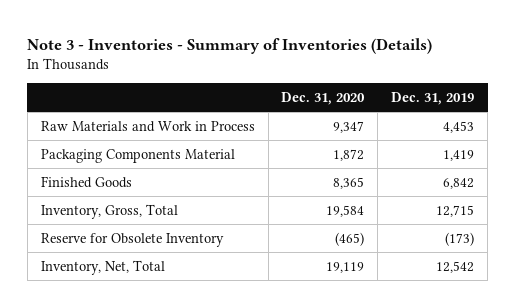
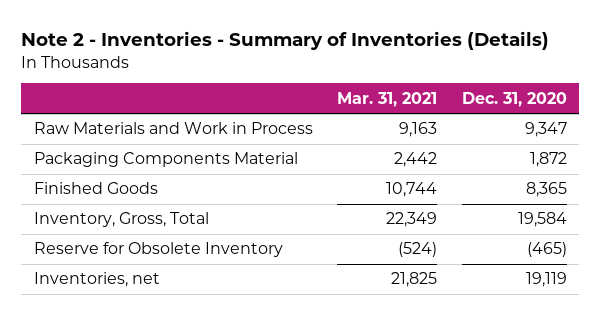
[27,37,433,54] Note 3 - Inventories - Summary of Inventories (Details) -> [21,31,550,51] Note 2 - Inventories - Summary of Inventories (Details)
[391,91,475,105] Dec. 31, 2019 -> none
none -> [337,91,438,107] Mar. 31, 2021
[40,259,165,275] Inventory, Net, Total -> [33,272,160,288] Inventories, net

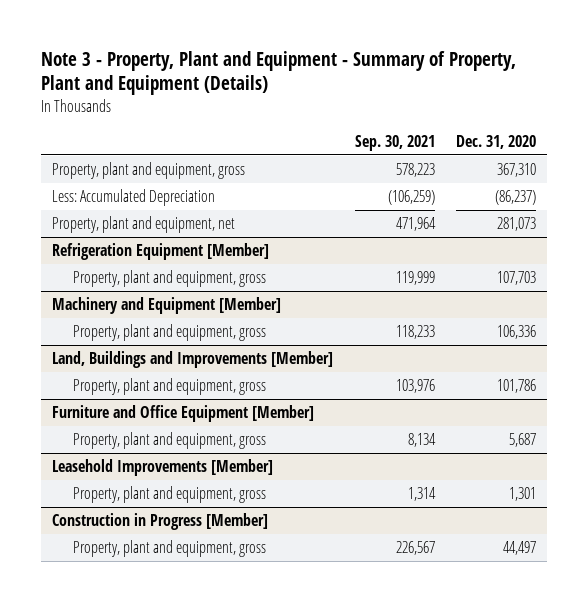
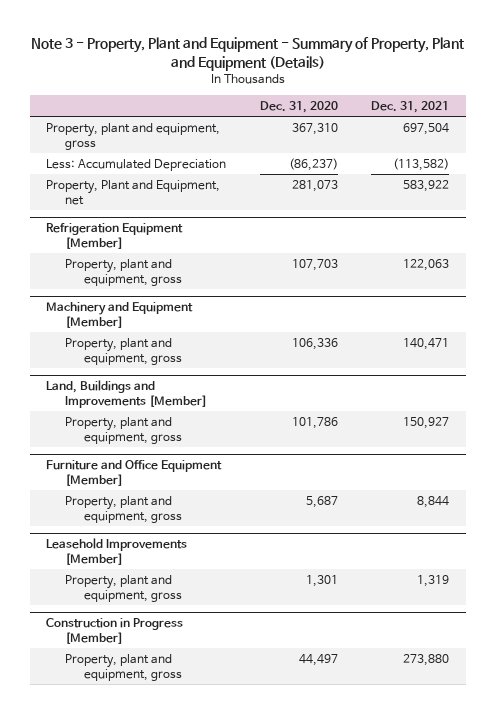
[354,134,435,151] Sep. 30, 2021 -> none
none -> [371,100,450,113] Dec. 31, 2021
[51,216,235,234] Property, plant and equipment, net -> [46,179,221,205] Property, Plant and Equipment, net

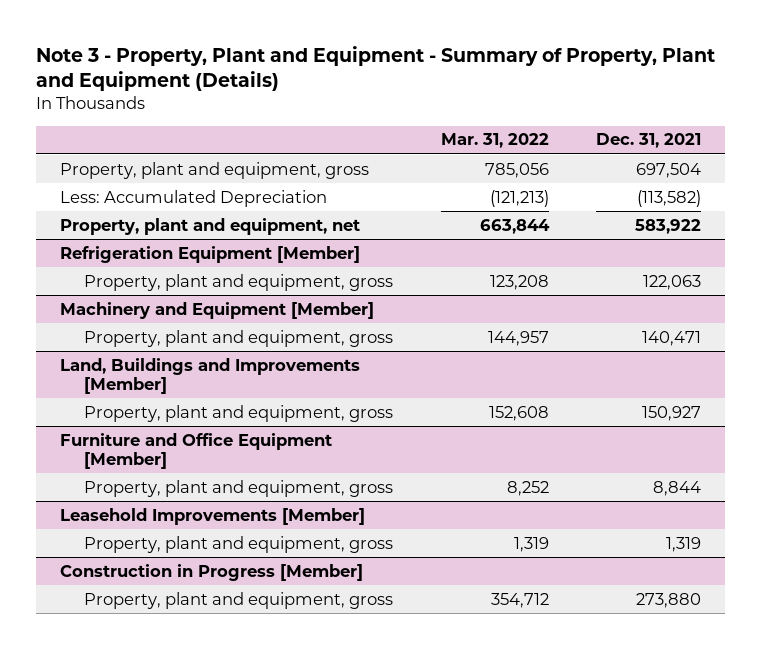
[259,100,338,113] Dec. 31, 2020 -> none
none -> [440,133,549,149] Mar. 31, 2022
[46,179,221,205] Property, Plant and Equipment, net -> [60,217,361,235] Property, plant and equipment, net

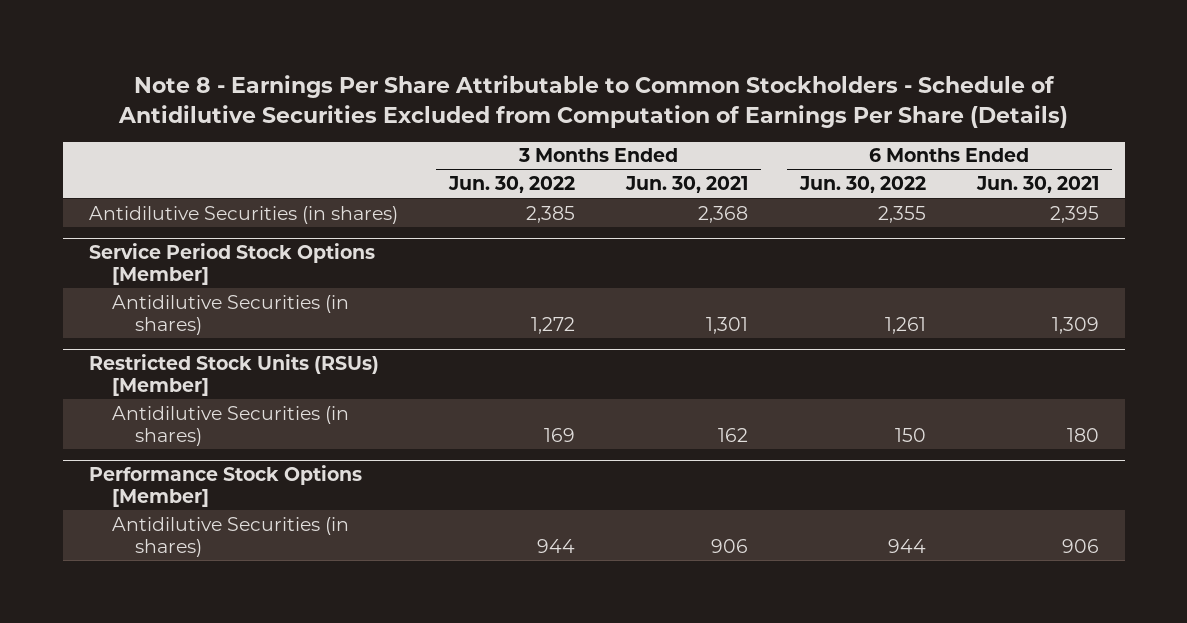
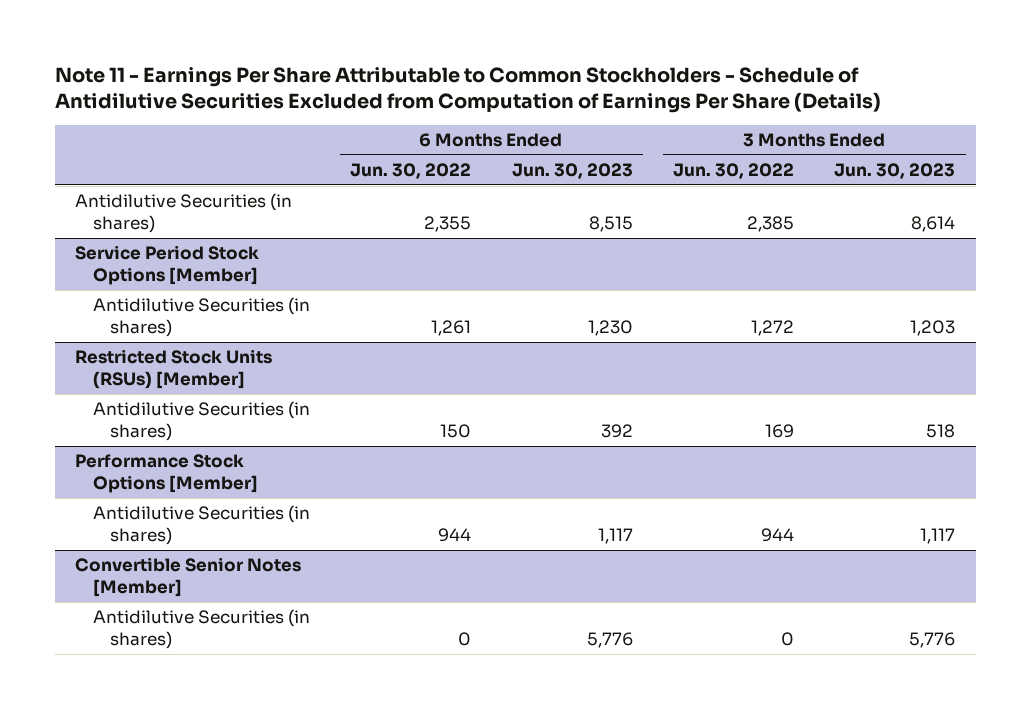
[117,74,1068,128] Note 8 - Earnings Per Share Attributable to Common Stockholders - Schedule of Antidilutive Securities Excluded from Computation of Earnings Per Share (Details) -> [55,66,882,114] Note 11 - Earnings Per Share Attributable to Common Stockholders - Schedule of Antidilutive Securities Excluded from Computation of Earnings Per Share (Details)
[625,176,749,194] Jun. 30, 2021 -> none
[975,176,1099,194] Jun. 30, 2021 -> none
none -> [511,162,633,179] Jun. 30, 2023
none -> [834,162,956,179] Jun. 30, 2023
none -> [75,557,302,598] Convertible Senior Notes [Member]
none -> [92,609,310,650] Antidilutive Securities (in shares)

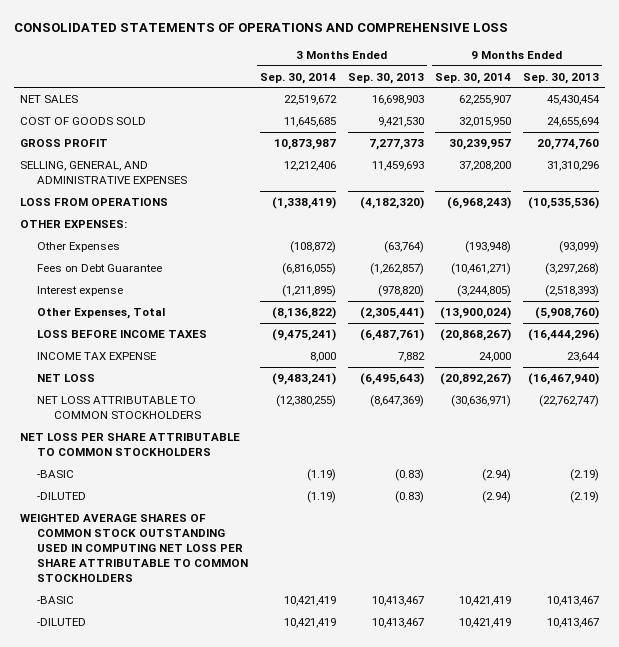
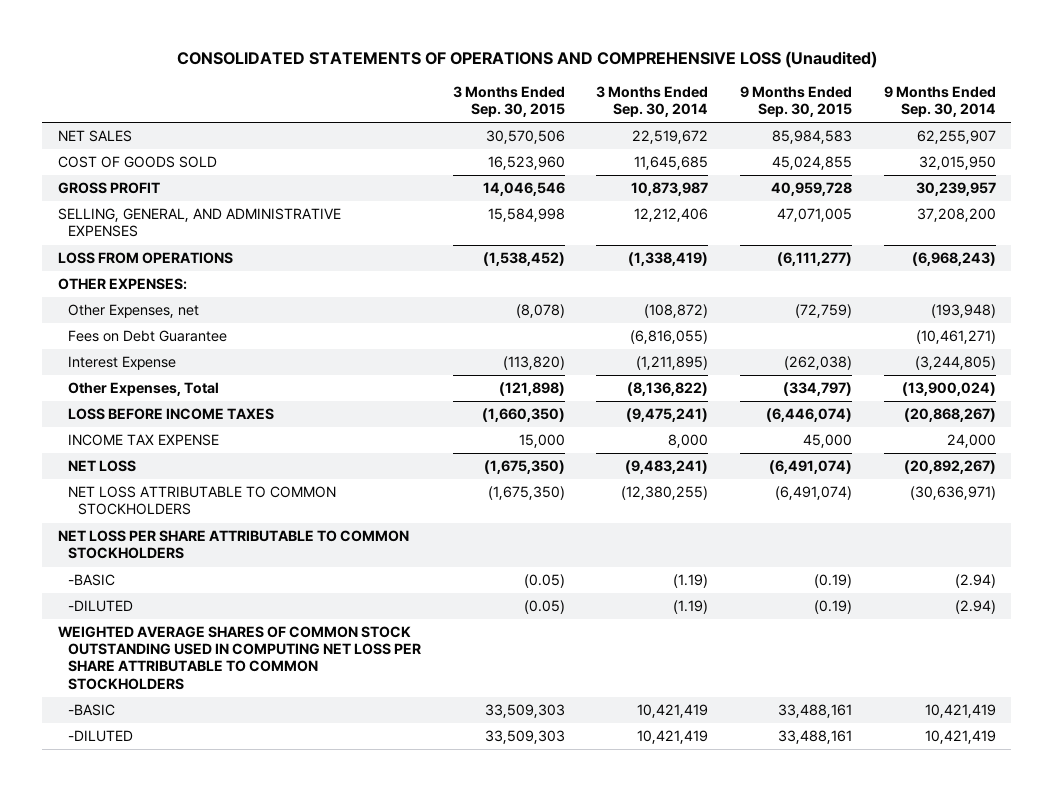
[14,23,509,33] CONSOLIDATED STATEMENTS OF OPERATIONS AND COMPREHENSIVE LOSS -> [176,51,877,69] CONSOLIDATED STATEMENTS OF OPERATIONS AND COMPREHENSIVE LOSS (Unaudited)
[347,72,424,84] Sep. 30, 2013 -> none
[523,72,600,84] Sep. 30, 2013 -> none
none -> [452,85,565,118] 3 Months Ended Sep. 30, 2015
none -> [740,85,853,118] 9 Months Ended Sep. 30, 2015
[37,242,121,253] Other Expenses -> [68,304,200,319] Other Expenses, net
[37,286,124,297] Interest expense -> [68,356,177,371] Interest Expense

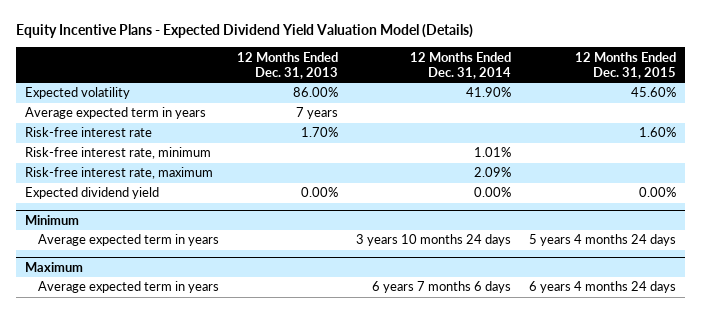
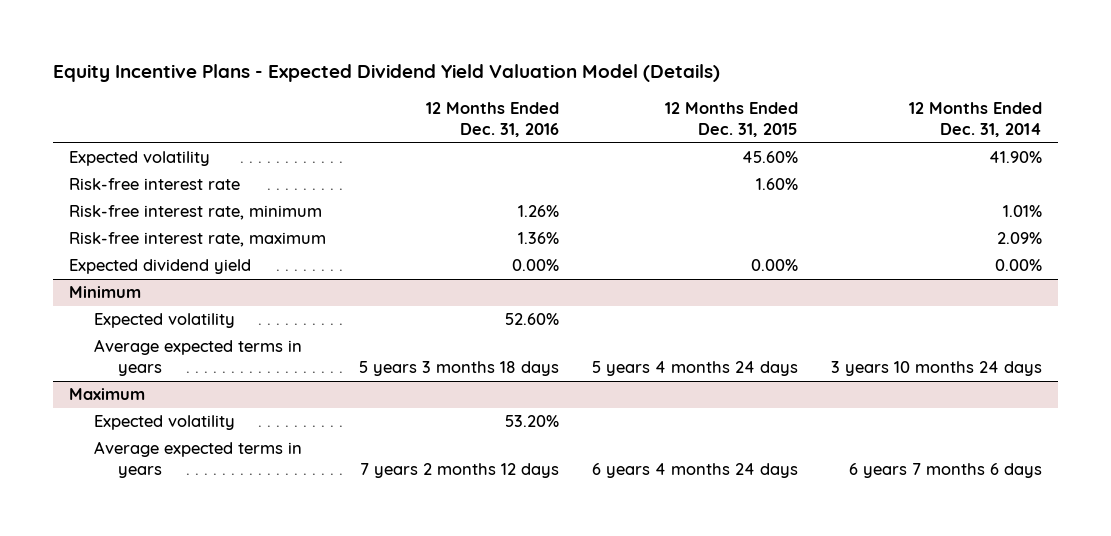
[236,51,338,79] 12 Months Ended Dec. 31, 2013 -> none
none -> [426,102,560,137] 12 Months Ended Dec. 31, 2016
[25,107,207,120] Average expected term in years -> none
none -> [93,313,235,329] Expected volatility
[37,234,219,247] Average expected term in years -> [93,339,302,377] Average expected terms in years
none -> [93,415,235,431] Expected volatility
[37,281,219,294] Average expected term in years -> [93,441,302,479] Average expected terms in years

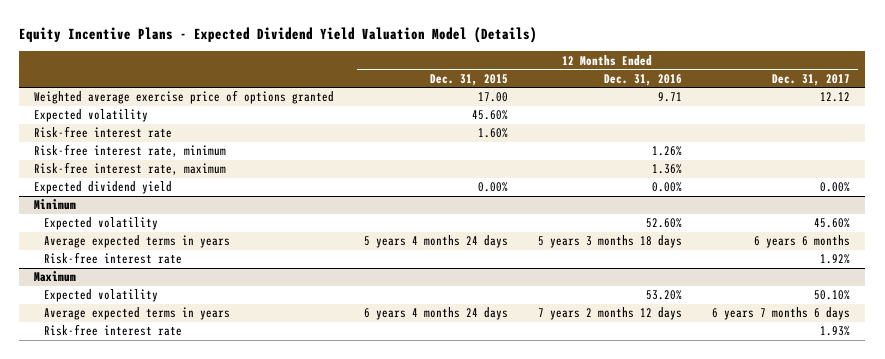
[908,102,1042,137] 12 Months Ended Dec. 31, 2014 -> none
none -> [772,73,851,86] Dec. 31, 2017
none -> [34,90,335,105] Weighted average exercise price of options granted
none -> [43,252,182,265] Risk-free interest rate
none -> [43,324,182,337] Risk-free interest rate

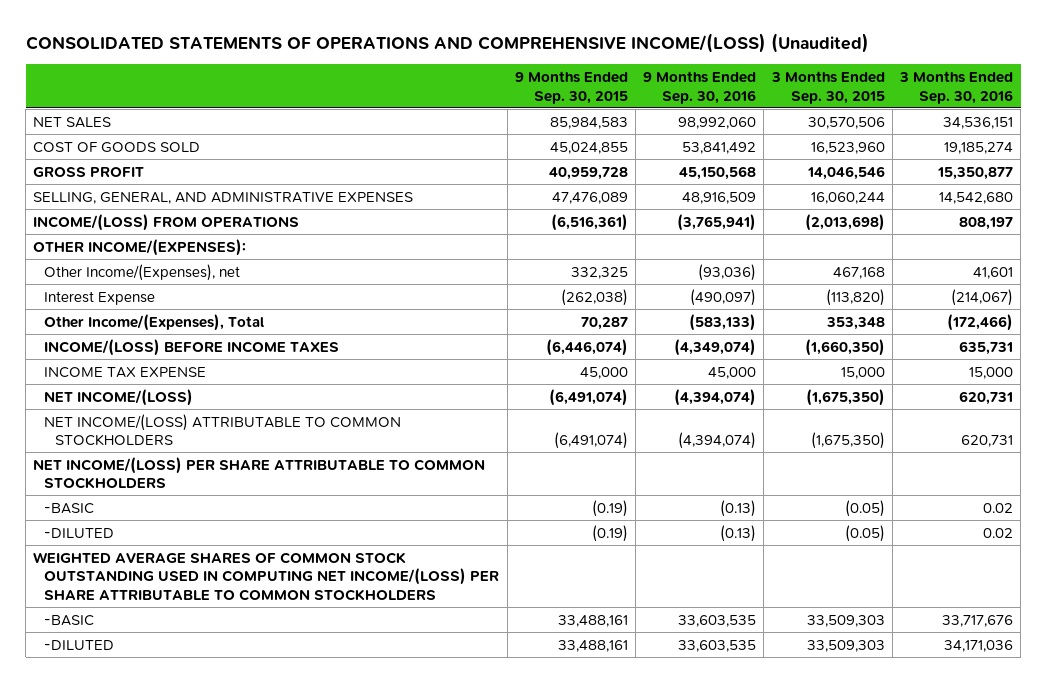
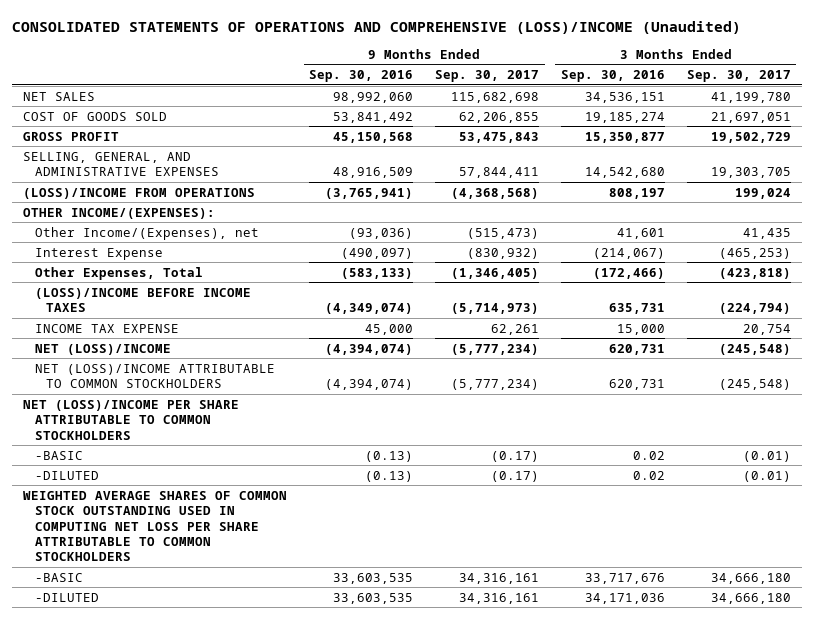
[25,33,869,54] CONSOLIDATED STATEMENTS OF OPERATIONS AND COMPREHENSIVE INCOME/(LOSS) (Unaudited) -> [12,20,742,34] CONSOLIDATED STATEMENTS OF OPERATIONS AND COMPREHENSIVE (LOSS)/INCOME (Unaudited)
[514,70,628,104] 9 Months Ended Sep. 30, 2015 -> none
[770,70,885,104] 3 Months Ended Sep. 30, 2015 -> none
none -> [435,70,540,83] Sep. 30, 2017
none -> [686,70,791,83] Sep. 30, 2017
[33,213,300,231] INCOME/(LOSS) FROM OPERATIONS -> [23,187,256,199] (LOSS)/INCOME FROM OPERATIONS
[44,313,265,331] Other Income/(Expenses), Total -> [34,266,203,280] Other Expenses, Total
[44,338,340,356] INCOME/(LOSS) BEFORE INCOME TAXES -> [34,287,251,313] (LOSS)/INCOME BEFORE INCOME TAXES
[44,388,194,406] NET INCOME/(LOSS) -> [34,343,171,355] NET (LOSS)/INCOME
[44,413,402,447] NET INCOME/(LOSS) ATTRIBUTABLE TO COMMON STOCKHOLDERS -> [34,363,275,389] NET (LOSS)/INCOME ATTRIBUTABLE TO COMMON STOCKHOLDERS
[33,456,486,490] NET INCOME/(LOSS) PER SHARE ATTRIBUTABLE TO COMMON STOCKHOLDERS -> [23,399,240,440] NET (LOSS)/INCOME PER SHARE ATTRIBUTABLE TO COMMON STOCKHOLDERS
[33,551,500,601] WEIGHTED AVERAGE SHARES OF COMMON STOCK OUTSTANDING USED IN COMPUTING NET INCOME/(LOSS) PER SHARE ATTRIBUTABLE TO COMMON STOCKHOLDERS -> [23,490,288,562] WEIGHTED AVERAGE SHARES OF COMMON STOCK OUTSTANDING USED IN COMPUTING NET LOSS PER SHARE ATTRIBUTABLE TO COMMON STOCKHOLDERS

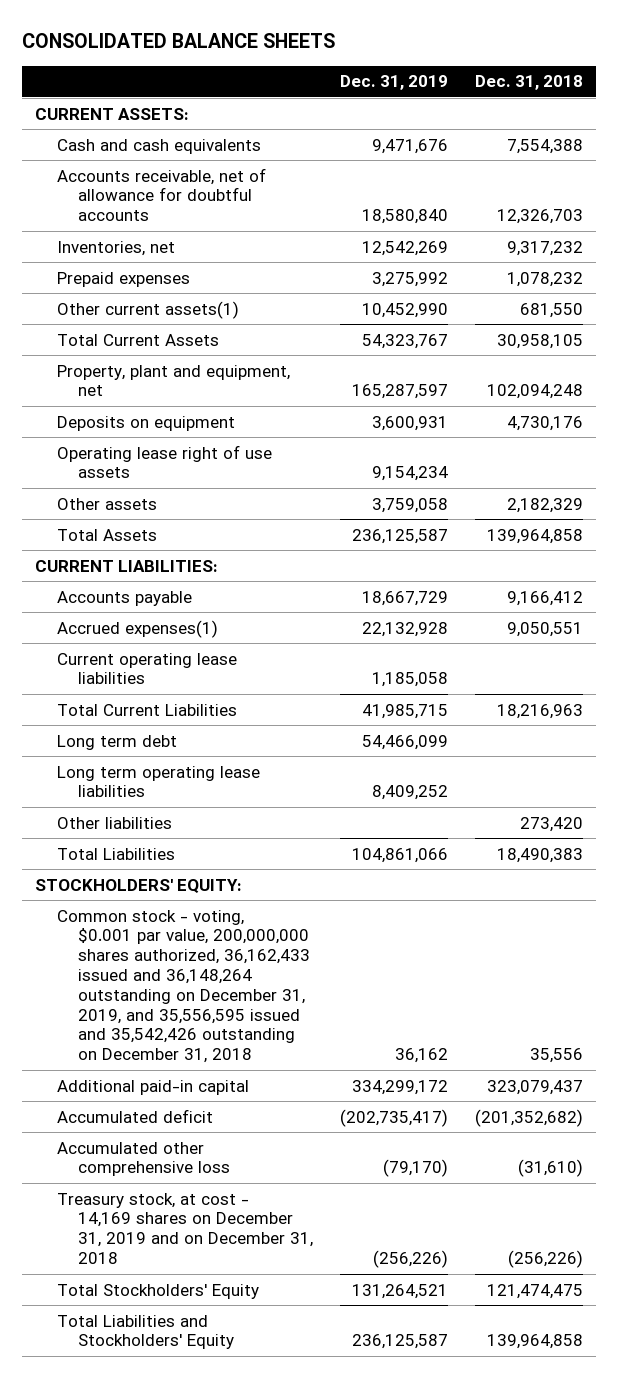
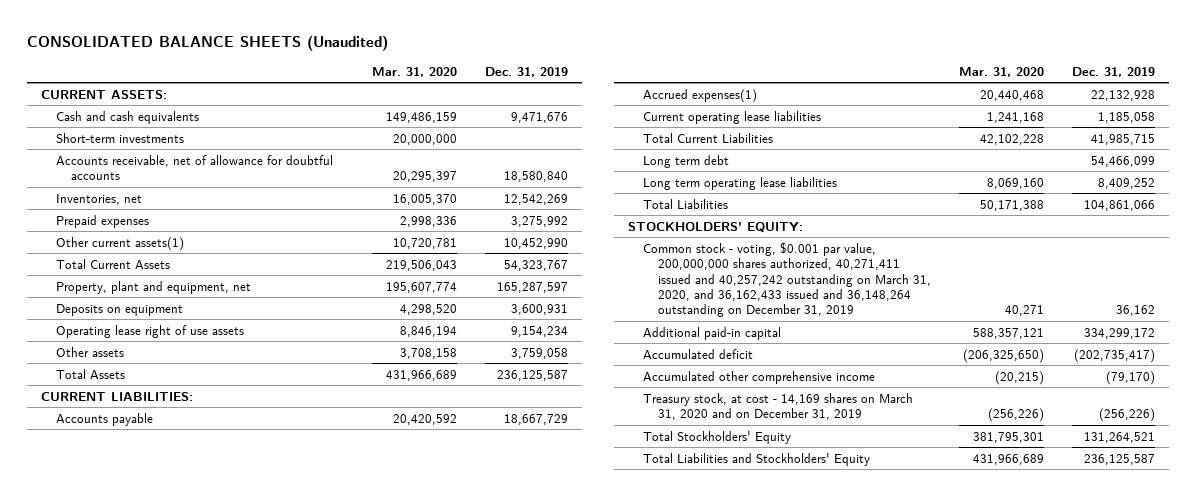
[21,33,335,49] CONSOLIDATED BALANCE SHEETS -> [26,34,388,51] CONSOLIDATED BALANCE SHEETS (Unaudited)
[474,75,583,91] Dec. 31, 2018 -> none
none -> [371,66,457,77] Mar. 31, 2020
none -> [55,132,184,143] Short-term investments
[56,816,172,829] Other liabilities -> none
[56,909,311,1064] Common stock - voting, $0.001 par value, 200,000,000 shares authorized, 36,162,433 issued and 36,148,264 outstanding on December 31, 2019, and 35,556,595 issued and 35,542,426 outstanding on December 31, 2018 -> [643,241,932,318] Common stock - voting, $0.001 par value, 200,000,000 shares authorized, 40,271,411 issued and 40,257,242 outstanding on March 31, 2020, and 36,162,433 issued and 36,148,264 outstanding on December 31, 2019
[56,1141,231,1177] Accumulated other comprehensive loss -> [643,370,876,384] Accumulated other comprehensive income
[56,1192,314,1265] Treasury stock, at cost - 14,169 shares on December 31, 2019 and on December 31, 2018 -> [643,392,914,421] Treasury stock, at cost - 14,169 shares on March 31, 2020 and on December 31, 2019

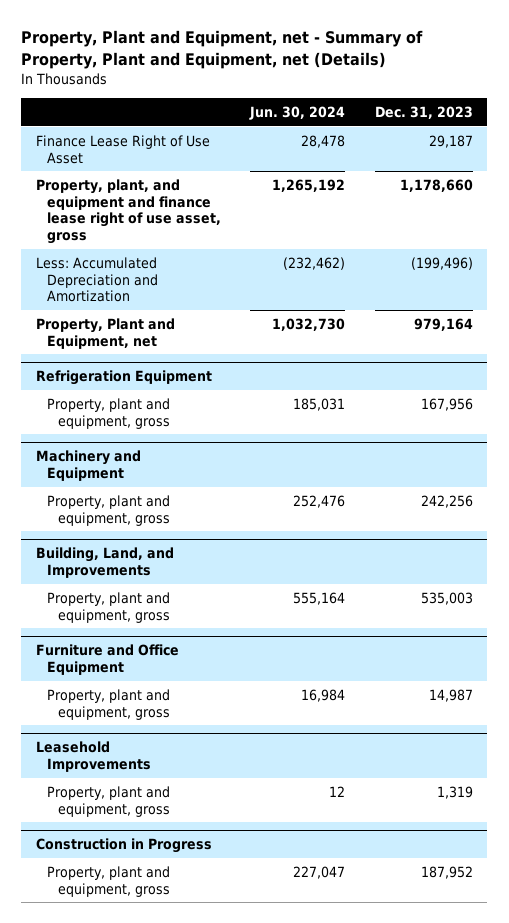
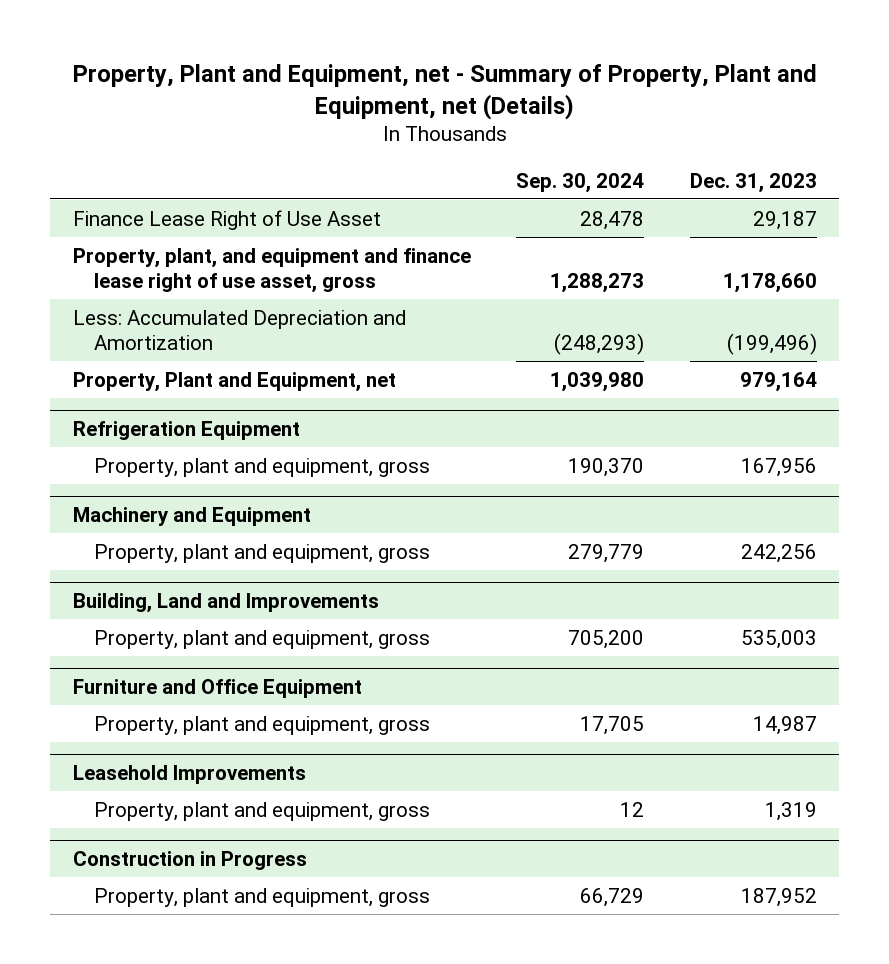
[249,106,346,121] Jun. 30, 2024 -> none
none -> [516,172,645,193] Sep. 30, 2024
[36,547,175,578] Building, Land, and Improvements -> [72,593,379,614] Building, Land and Improvements

